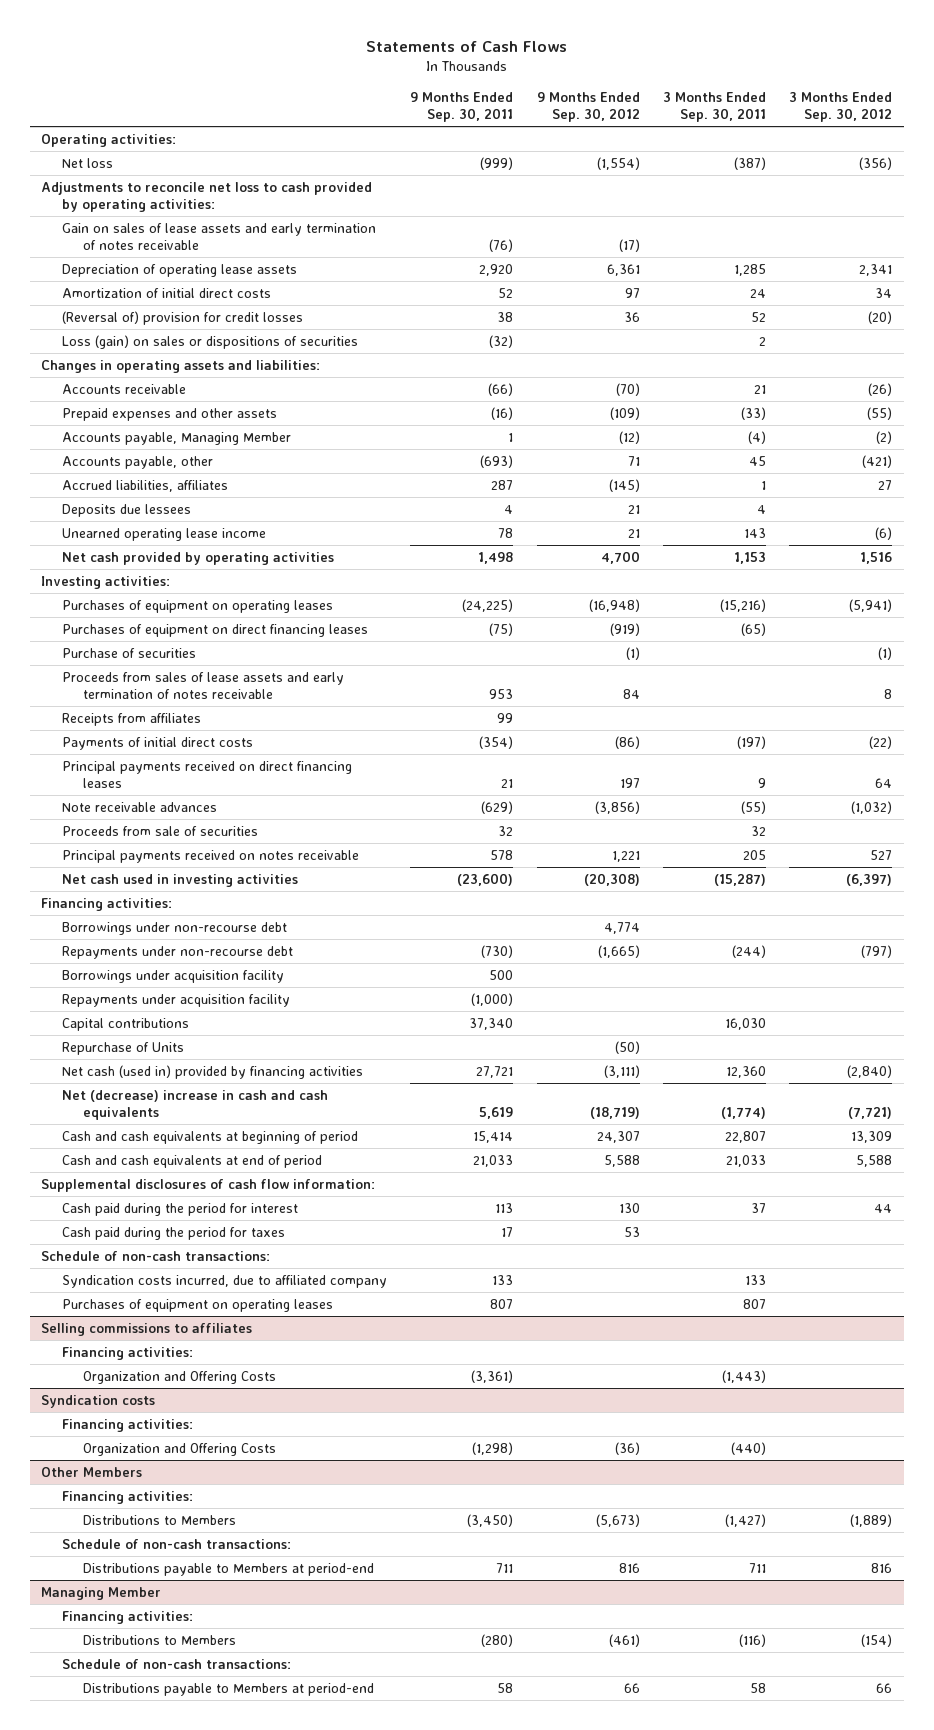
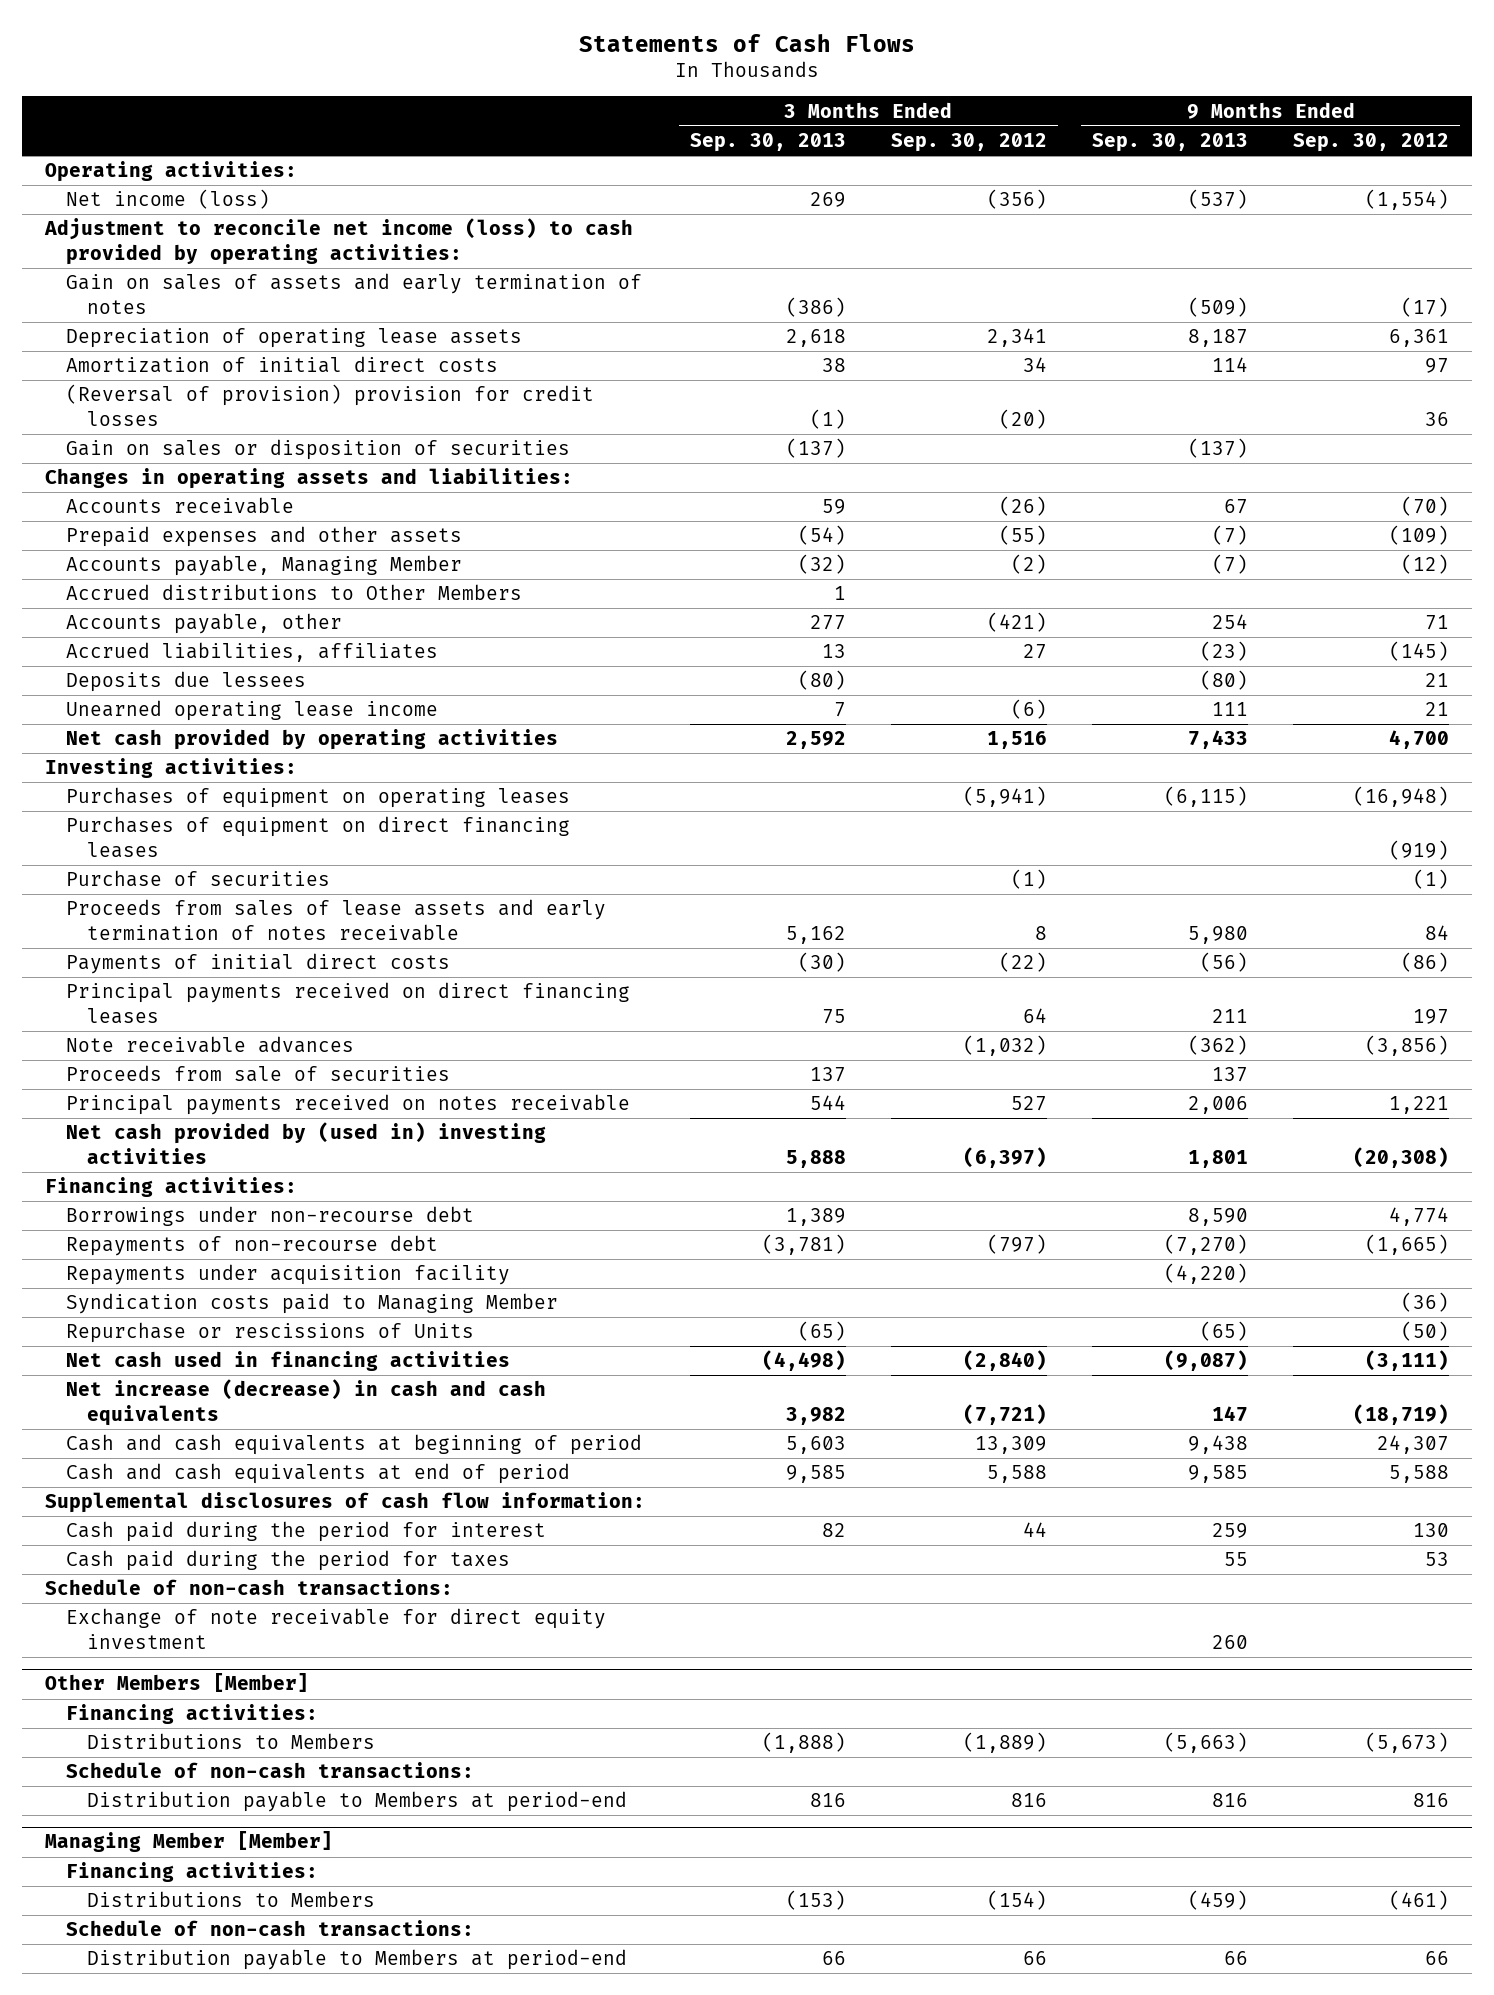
[410,91,514,122] 9 Months Ended Sep. 30, 2011 -> none
[663,91,767,122] 3 Months Ended Sep. 30, 2011 -> none
none -> [689,132,846,152] Sep. 30, 2013
none -> [1091,132,1248,152] Sep. 30, 2013
[62,157,114,168] Net loss -> [65,189,270,210] Net income (loss)
[41,181,373,212] Adjustments to reconcile net loss to cash provided by operating activities: -> [43,218,633,265] Adjustment to reconcile net income (loss) to cash provided by operating activities:
[62,222,377,250] Gain on sales of lease assets and early termination of notes receivable -> [65,273,642,314] Gain on sales of assets and early termination of notes
[62,310,304,325] (Reversal of) provision for credit losses -> [65,384,594,426] (Reversal of provision) provision for credit losses
[62,334,359,349] Loss (gain) on sales or dispositions of securities -> [65,439,570,461] Gain on sales or disposition of securities
none -> [65,584,522,601] Accrued distributions to Other Members
[62,712,202,726] Receipts from affiliates -> none
[62,873,299,887] Net cash used in investing activities -> [65,1122,546,1164] Net cash provided by (used in) investing activities
[62,969,285,983] Borrowings under acquisition facility -> none
[62,945,294,959] Repayments under non-recourse debt -> [65,1235,438,1257] Repayments of non-recourse debt
[62,1017,190,1031] Capital contributions -> none
none -> [65,1293,558,1315] Syndication costs paid to Managing Member
[62,1041,185,1055] Repurchase of Units -> [65,1322,474,1344] Repurchase or rescissions of Units
[62,1064,364,1079] Net cash (used in) provided by financing activities -> [65,1351,510,1372] Net cash used in financing activities
[62,1089,329,1120] Net (decrease) increase in cash and cash equivalents -> [65,1379,546,1426] Net increase (decrease) in cash and cash equivalents
[62,1274,388,1288] Syndication costs incurred, due to affiliated company -> none
[62,1298,334,1312] Purchases of equipment on operating leases -> none
[41,1322,253,1336] Selling commissions to affiliates -> none
[62,1346,194,1360] Financing activities: -> none
[82,1370,276,1384] Organization and Offering Costs -> none
[41,1394,156,1408] Syndication costs -> none
[62,1418,194,1432] Financing activities: -> none
[82,1442,276,1456] Organization and Offering Costs -> none
none -> [65,1608,606,1649] Exchange of note receivable for direct equity investment
[41,1466,143,1477] Other Members -> [44,1673,309,1693] Other Members [Member]
[82,1562,374,1576] Distributions payable to Members at period-end -> [86,1791,627,1813] Distribution payable to Members at period-end
[41,1586,162,1600] Managing Member -> [44,1831,333,1853] Managing Member [Member]
[82,1682,374,1696] Distributions payable to Members at period-end -> [86,1949,627,1971] Distribution payable to Members at period-end

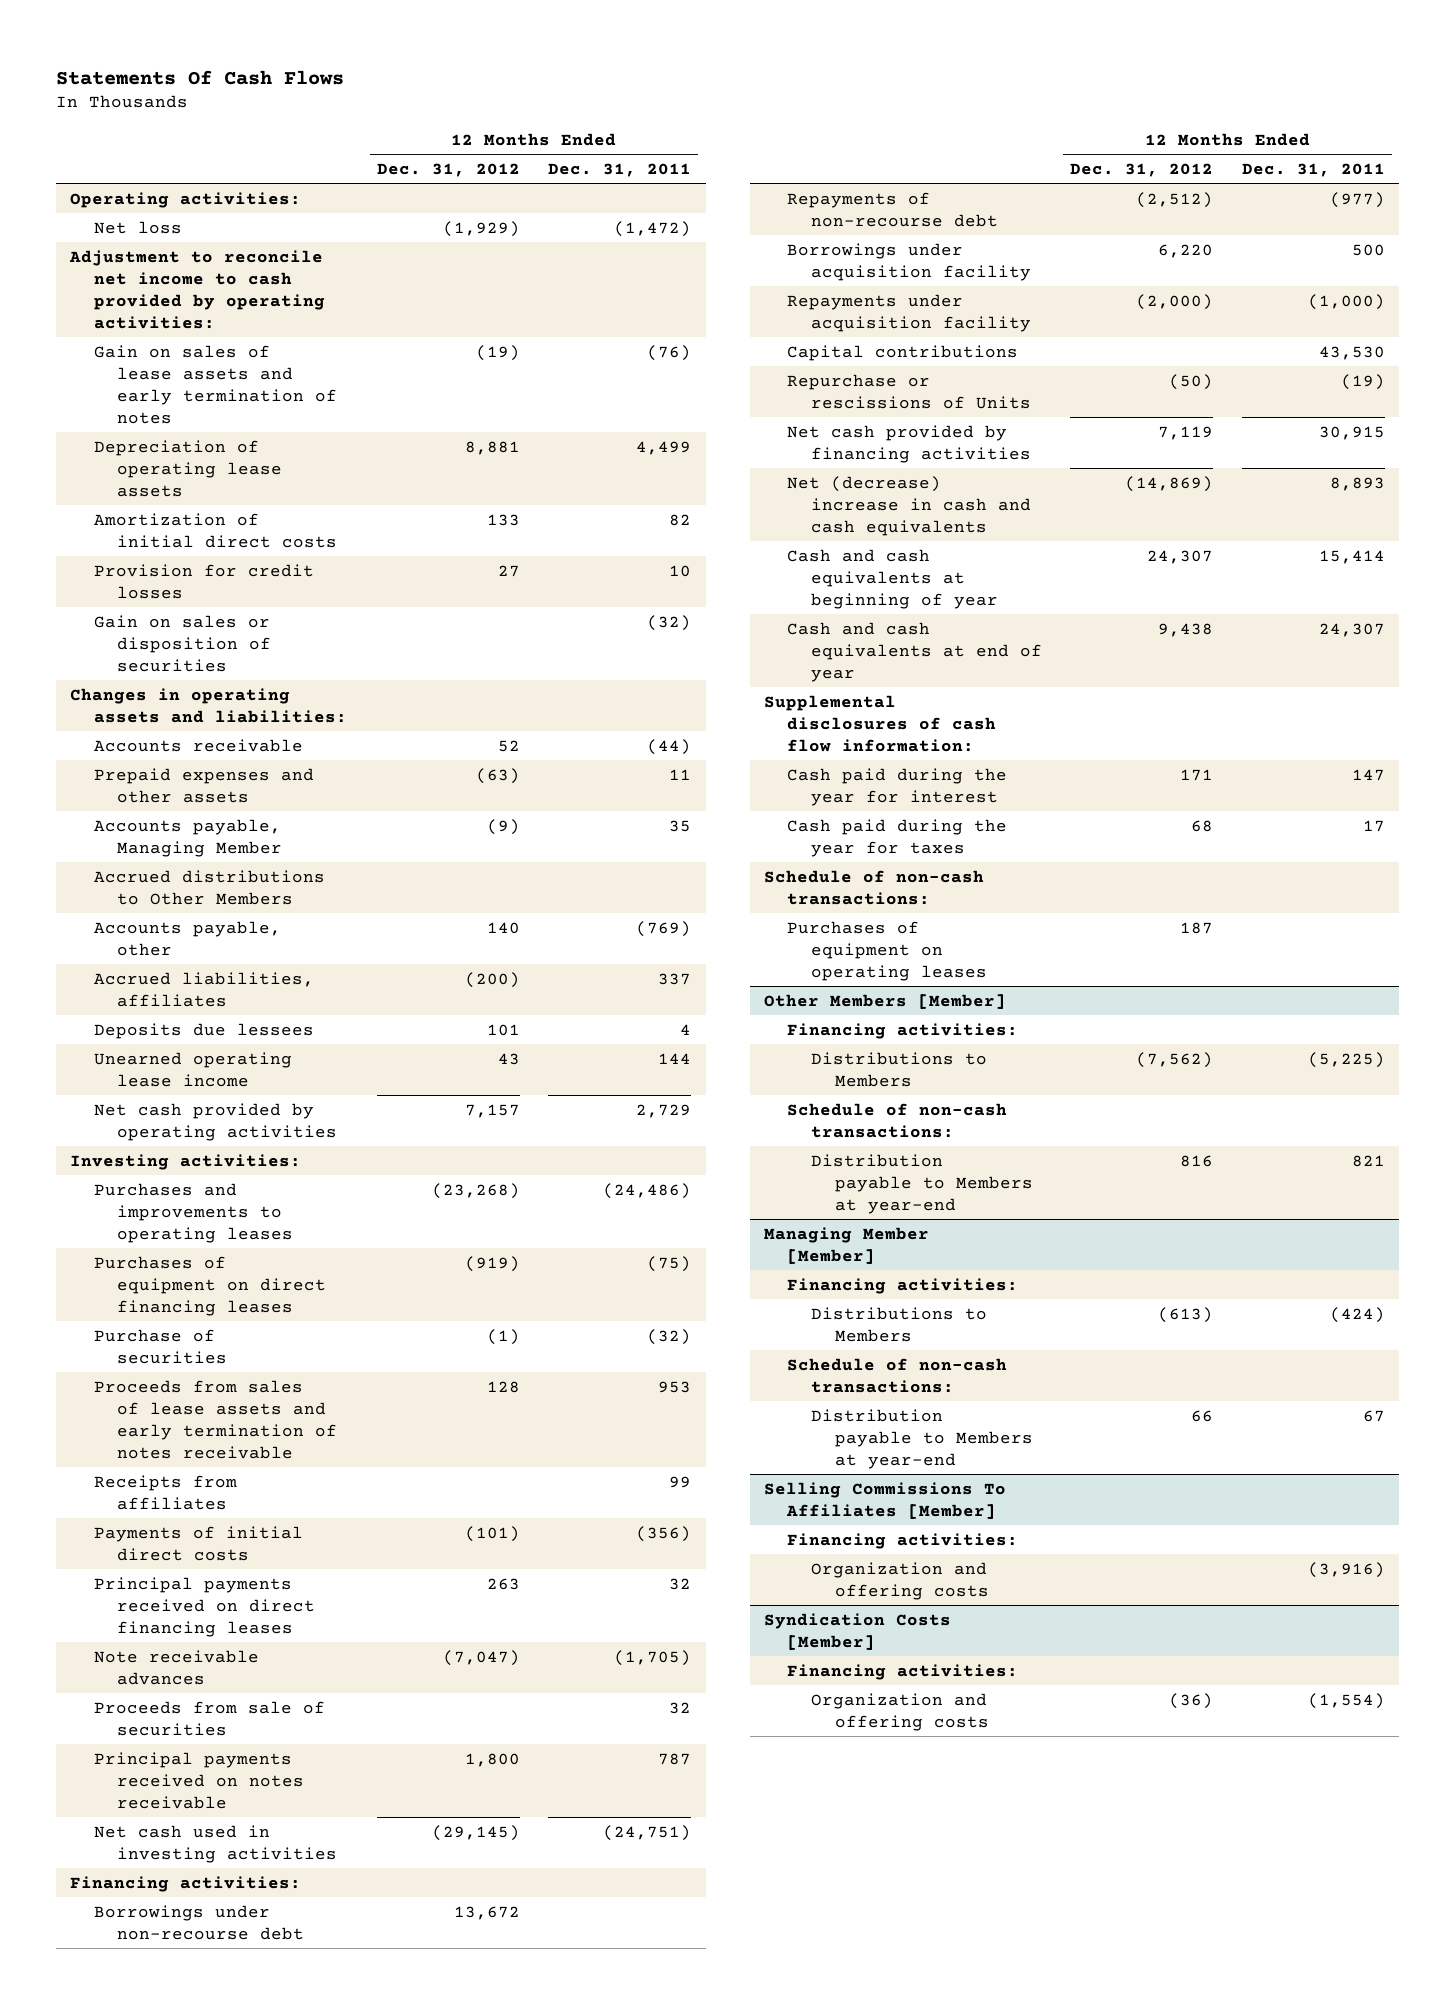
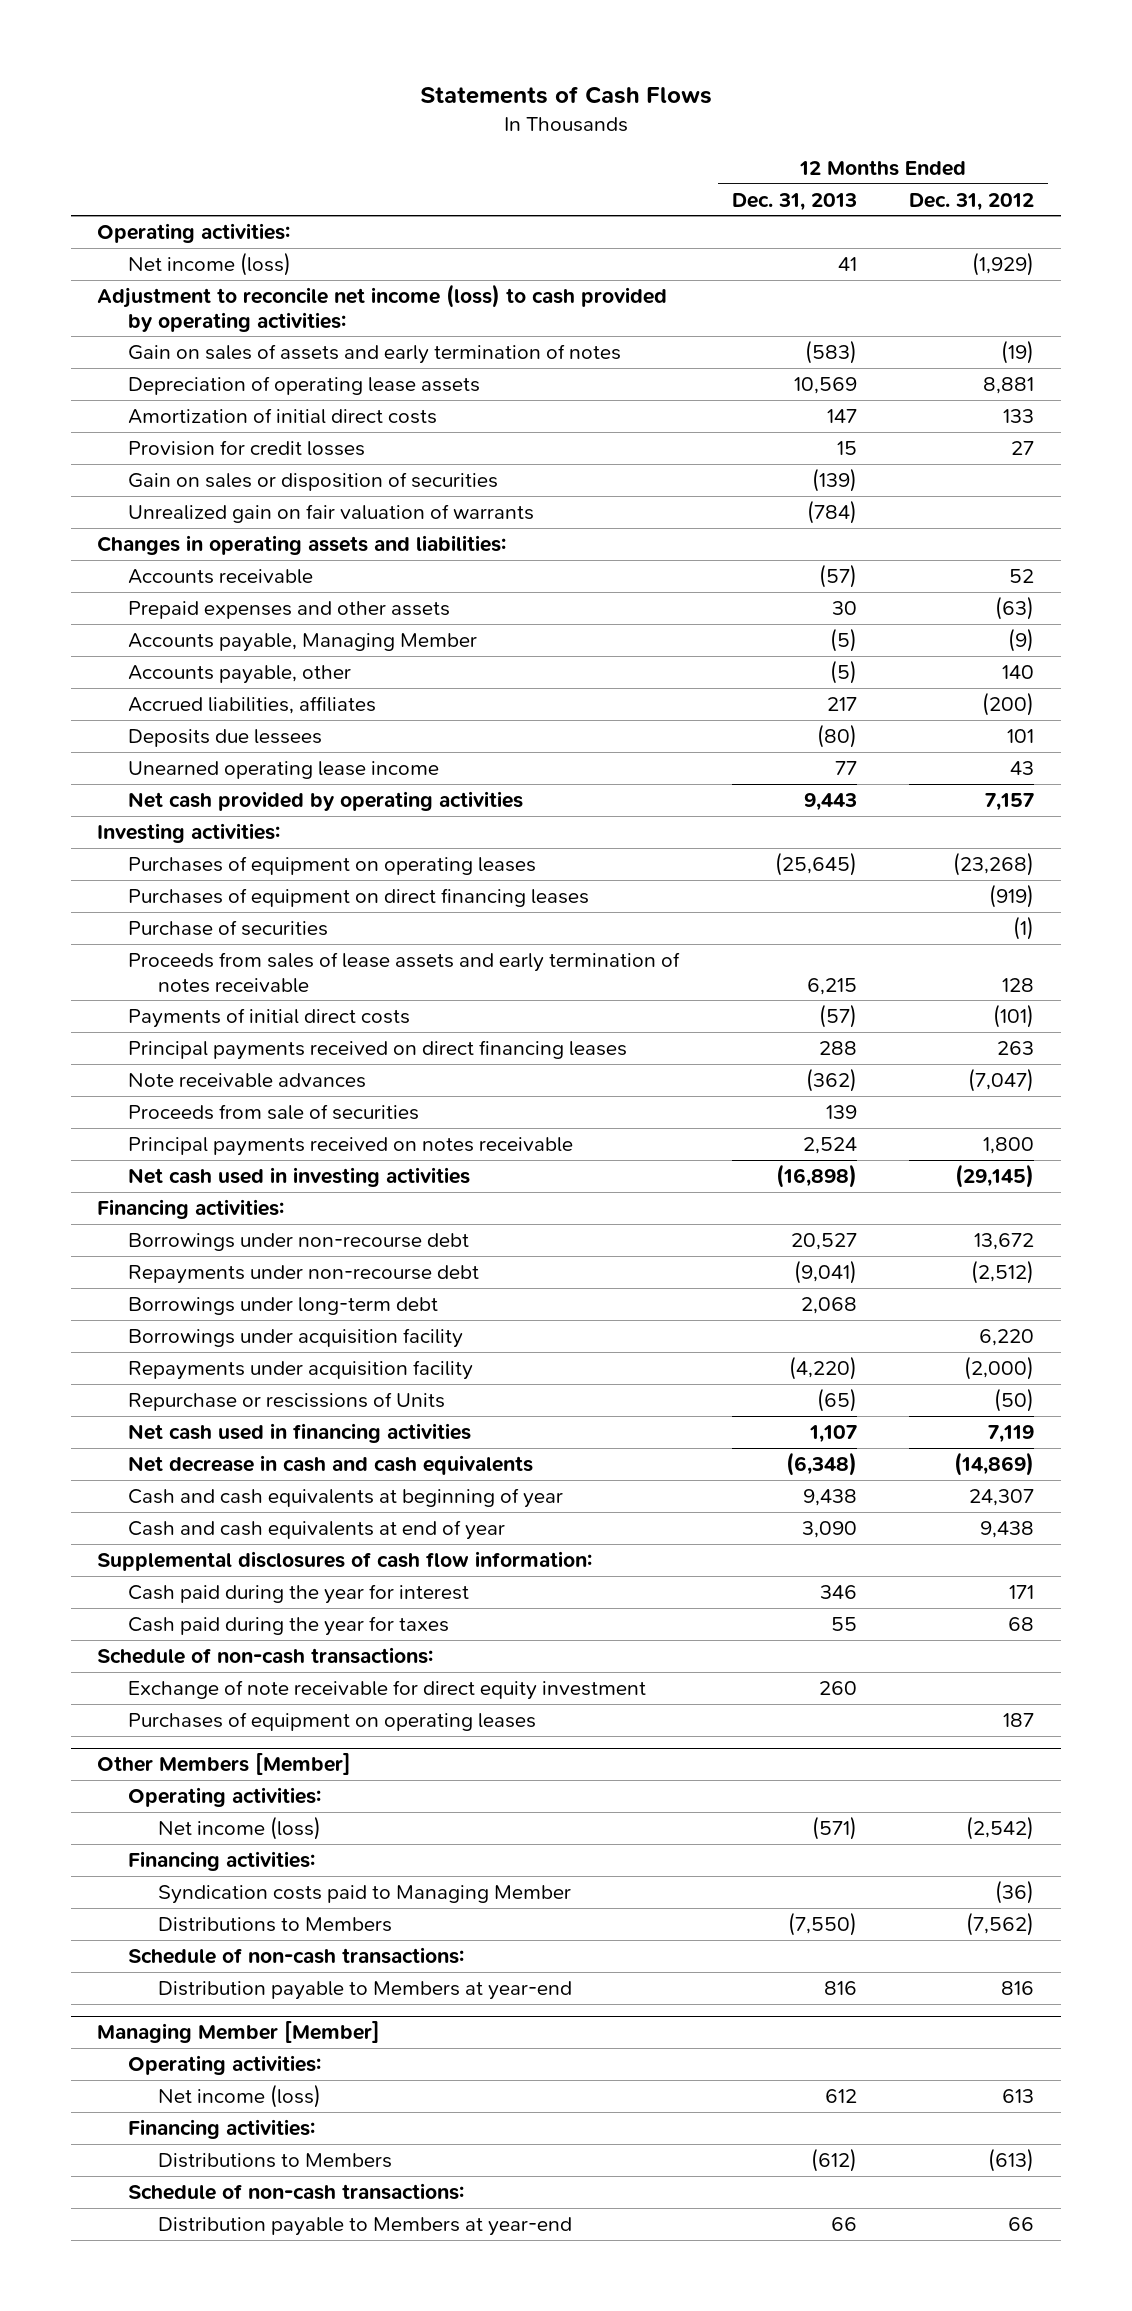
[56,69,345,85] Statements Of Cash Flows -> [419,86,712,105] Statements of Cash Flows
[548,162,692,177] Dec. 31, 2011 -> none
none -> [731,192,857,211] Dec. 31, 2013
[93,220,182,234] Net loss -> [127,251,291,276] Net income (loss)
[69,249,325,329] Adjustment to reconcile net income to cash provided by operating activities: -> [97,283,668,332] Adjustment to reconcile net income (loss) to cash provided by operating activities:
[93,344,338,424] Gain on sales of lease assets and early termination of notes -> [127,343,621,364] Gain on sales of assets and early termination of notes
none -> [127,503,534,523] Unrealized gain on fair valuation of warrants
[93,869,325,905] Accrued distributions to Other Members -> none
[93,1182,294,1243] Purchases and improvements to operating leases -> [127,855,536,875] Purchases of equipment on operating leases
[93,1474,237,1510] Receipts from affiliates -> none
[787,191,998,227] Repayments of non-recourse debt -> [127,1264,479,1284] Repayments under non-recourse debt
none -> [127,1296,438,1315] Borrowings under long-term debt
[787,344,1019,361] Capital contributions -> none
[787,424,1031,463] Net cash provided by financing activities -> [127,1422,471,1443] Net cash used in financing activities
[787,475,1031,536] Net (decrease) increase in cash and cash equivalents -> [127,1454,533,1475] Net decrease in cash and cash equivalents
none -> [127,1679,646,1700] Exchange of note receivable for direct equity investment
none -> [127,1786,321,1807] Operating activities:
none -> [158,1815,322,1840] Net income (loss)
none -> [158,1884,572,1904] Syndication costs paid to Managing Member
none -> [127,2054,321,2075] Operating activities:
none -> [158,2083,322,2108] Net income (loss)
[763,1481,1006,1519] Selling Commissions To Affiliates [Member] -> none
[787,1532,1019,1549] Financing activities: -> none
[810,1561,989,1600] Organization and offering costs -> none
[763,1612,951,1650] Syndication Costs [Member] -> none
[787,1663,1019,1680] Financing activities: -> none
[810,1692,989,1731] Organization and offering costs -> none

